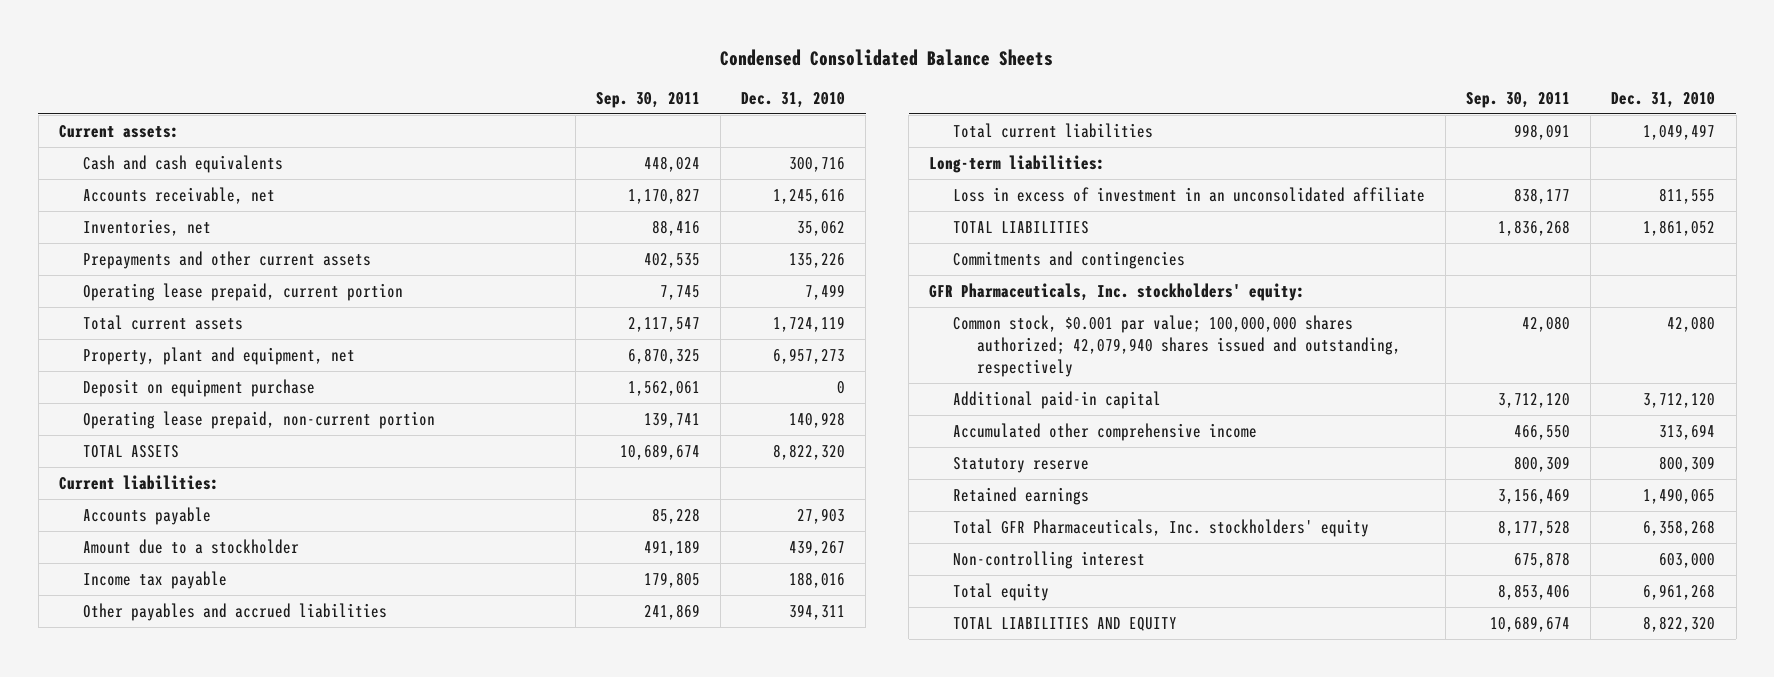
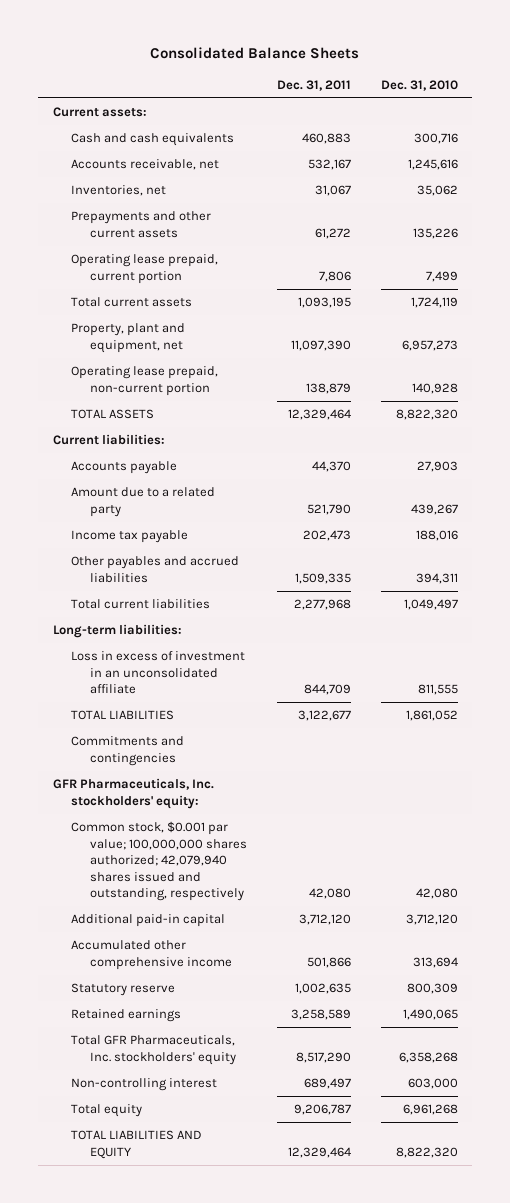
[720,49,1054,67] Condensed Consolidated Balance Sheets -> [150,47,360,60] Consolidated Balance Sheets
[595,92,700,109] Sep. 30, 2011 -> none
none -> [276,79,351,91] Dec. 31, 2011
[82,378,315,397] Deposit on equipment purchase -> none
[82,538,299,554] Amount due to a stockholder -> [71,487,216,517] Amount due to a related party

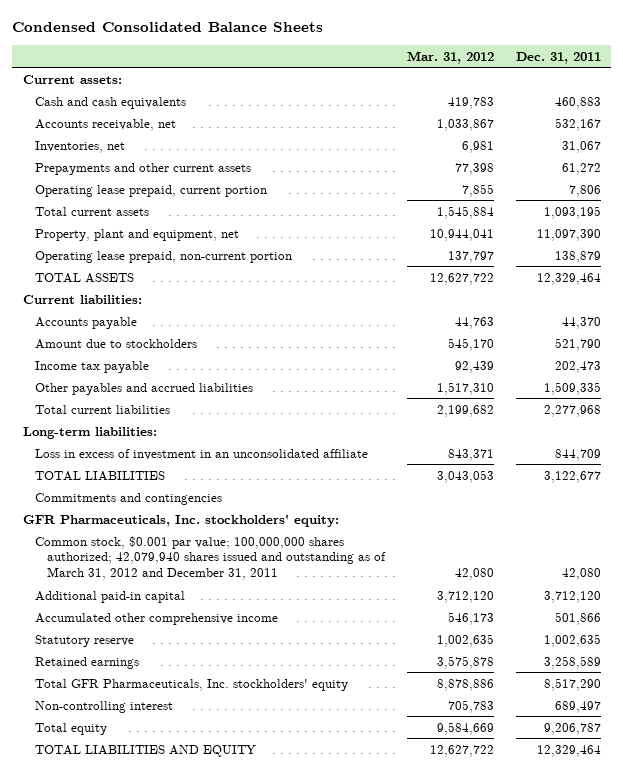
[150,47,360,60] Consolidated Balance Sheets -> [11,22,323,33] Condensed Consolidated Balance Sheets
[380,79,458,91] Dec. 31, 2010 -> none
none -> [406,50,494,64] Mar. 31, 2012
[71,487,216,517] Amount due to a related party -> [34,338,197,349] Amount due to stockholders
[71,821,248,902] Common stock, $0.001 par value; 100,000,000 shares authorized; 42,079,940 shares issued and outstanding, respectively -> [34,535,387,581] Common stock, $0.001 par value; 100,000,000 shares authorized; 42,079,940 shares issued and outstanding as of March 31, 2012 and December 31, 2011

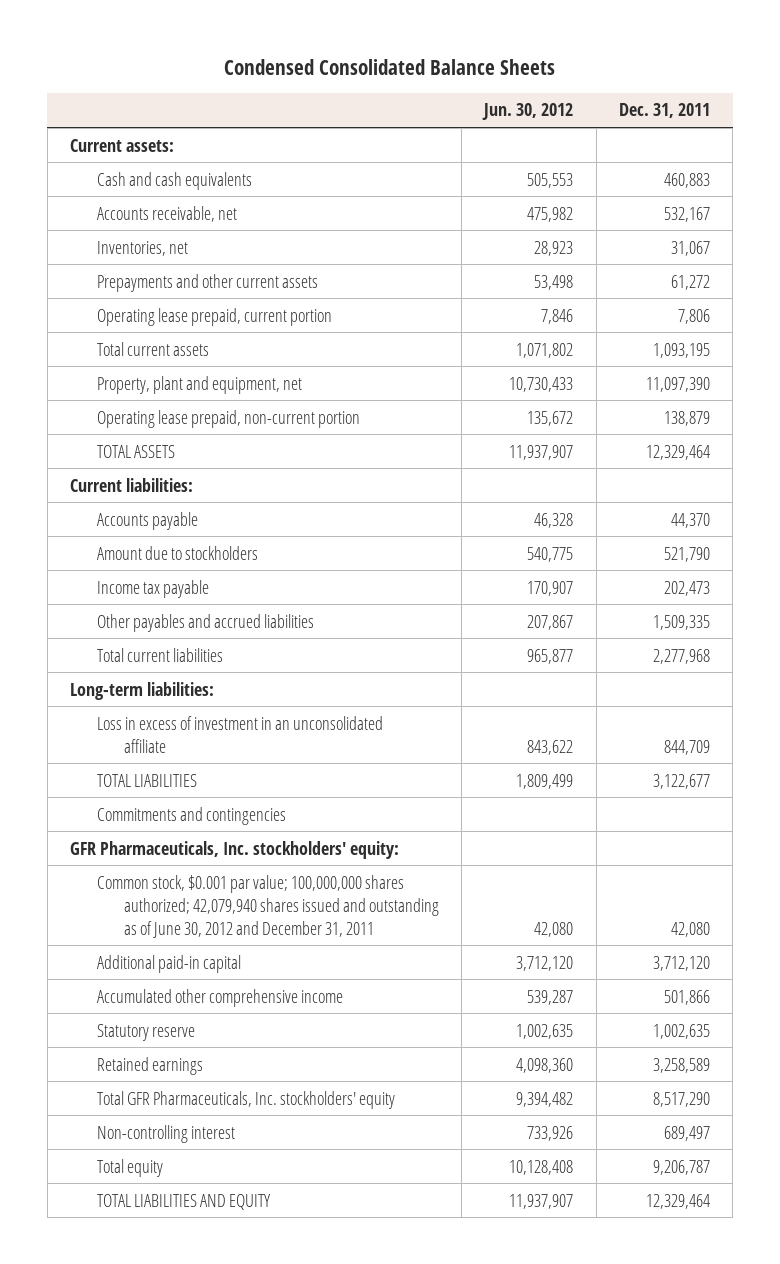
[406,50,494,64] Mar. 31, 2012 -> none
none -> [482,103,574,121] Jun. 30, 2012
[34,535,387,581] Common stock, $0.001 par value; 100,000,000 shares authorized; 42,079,940 shares issued and outstanding as of March 31, 2012 and December 31, 2011 -> [96,874,439,938] Common stock, $0.001 par value; 100,000,000 shares authorized; 42,079,940 shares issued and outstanding as of June 30, 2012 and December 31, 2011

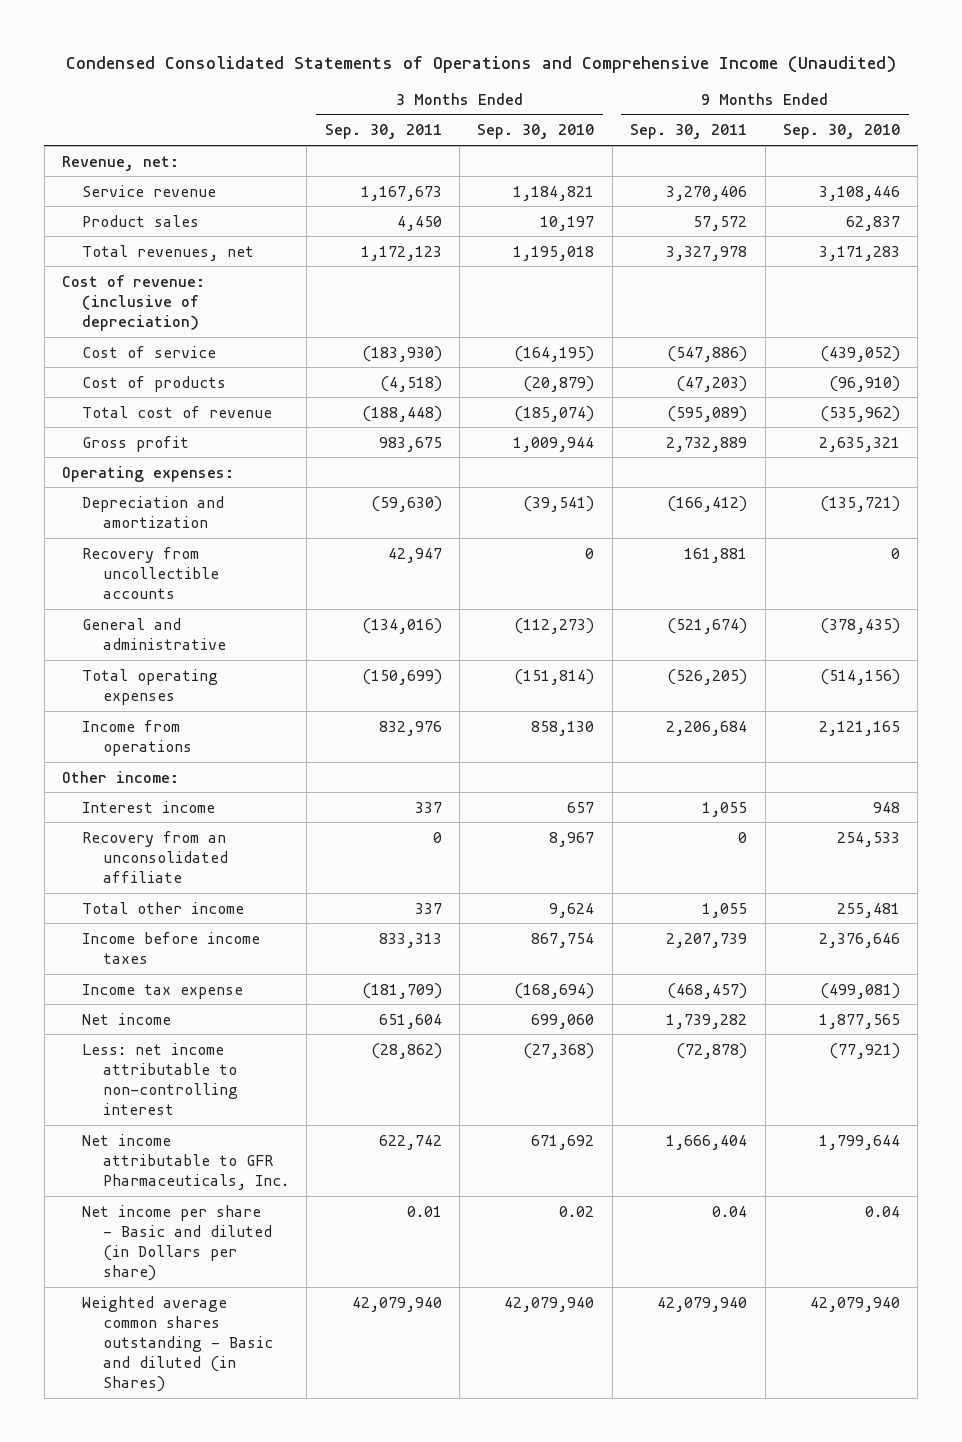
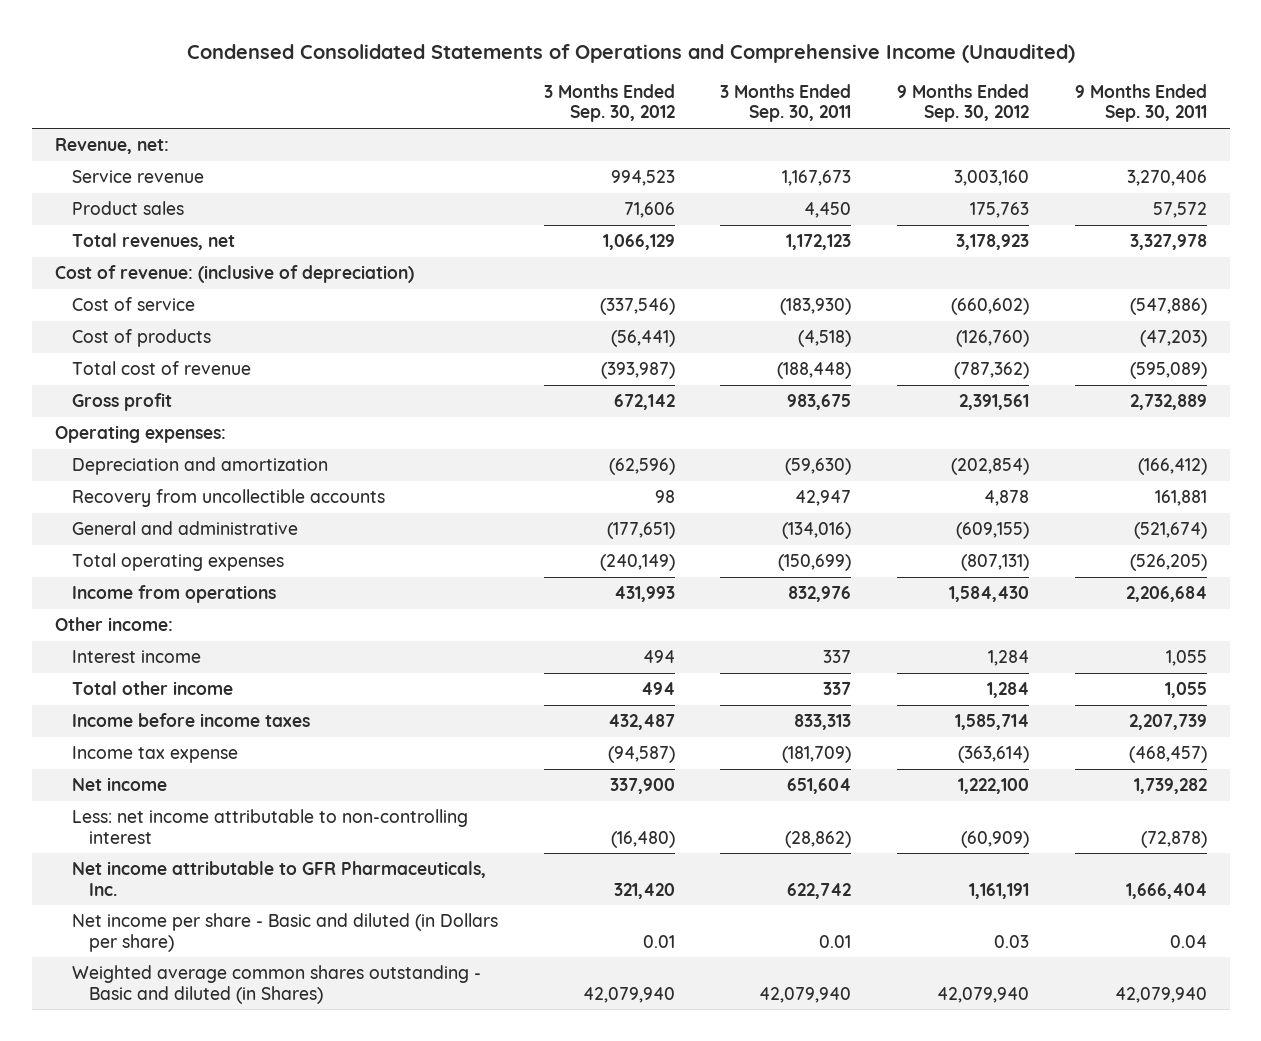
[477,124,595,140] Sep. 30, 2010 -> none
[782,124,900,140] Sep. 30, 2010 -> none
none -> [543,83,675,123] 3 Months Ended Sep. 30, 2012
none -> [896,83,1029,123] 9 Months Ended Sep. 30, 2012
[82,830,228,883] Recovery from an unconsolidated affiliate -> none

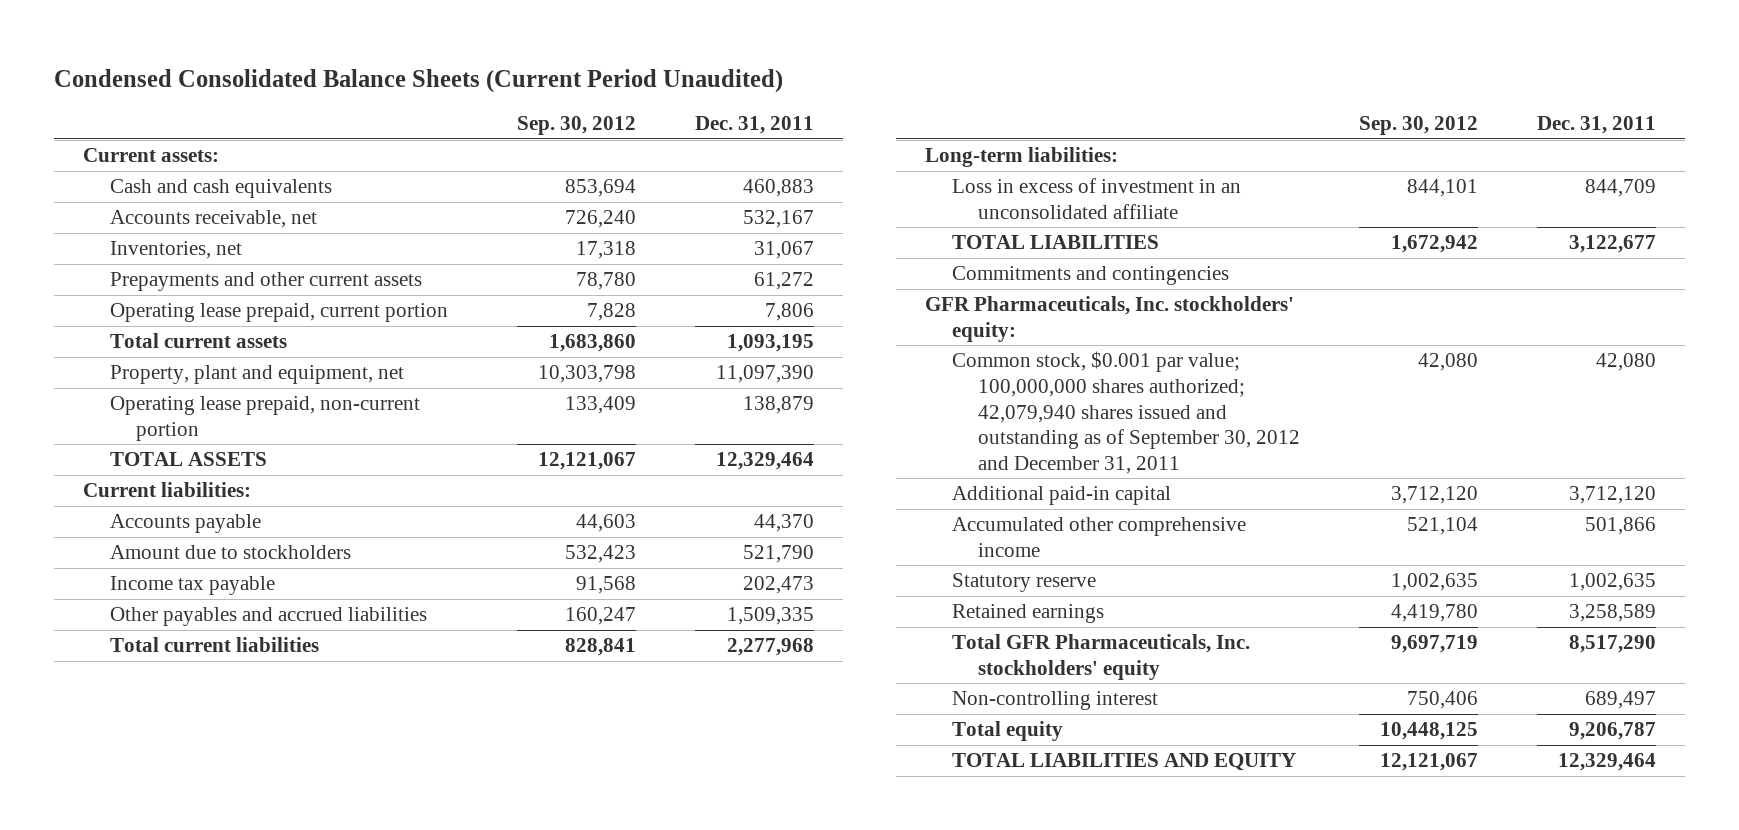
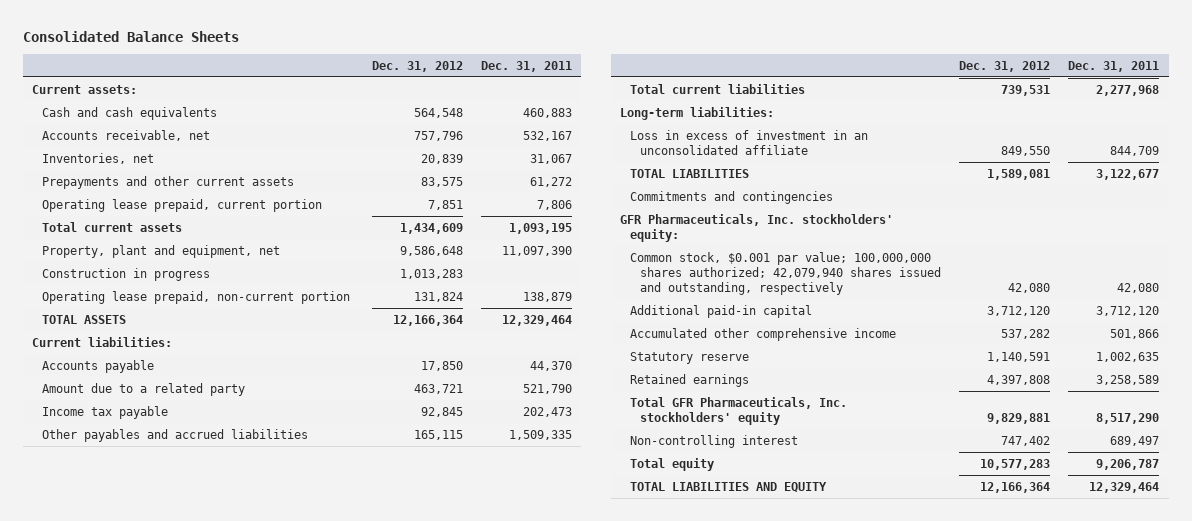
[53,68,783,93] Condensed Consolidated Balance Sheets (Current Period Unaudited) -> [23,30,240,42] Consolidated Balance Sheets
[516,116,636,136] Sep. 30, 2012 -> none
none -> [371,60,463,72] Dec. 31, 2012
none -> [42,267,211,281] Construction in progress
[109,545,351,560] Amount due to stockholders -> [42,382,246,396] Amount due to a related party
[951,351,1301,474] Common stock, $0.001 par value; 100,000,000 shares authorized; 42,079,940 shares issued and outstanding as of September 30, 2012 and December 31, 2011 -> [630,251,942,295] Common stock, $0.001 par value; 100,000,000 shares authorized; 42,079,940 shares issued and outstanding, respectively

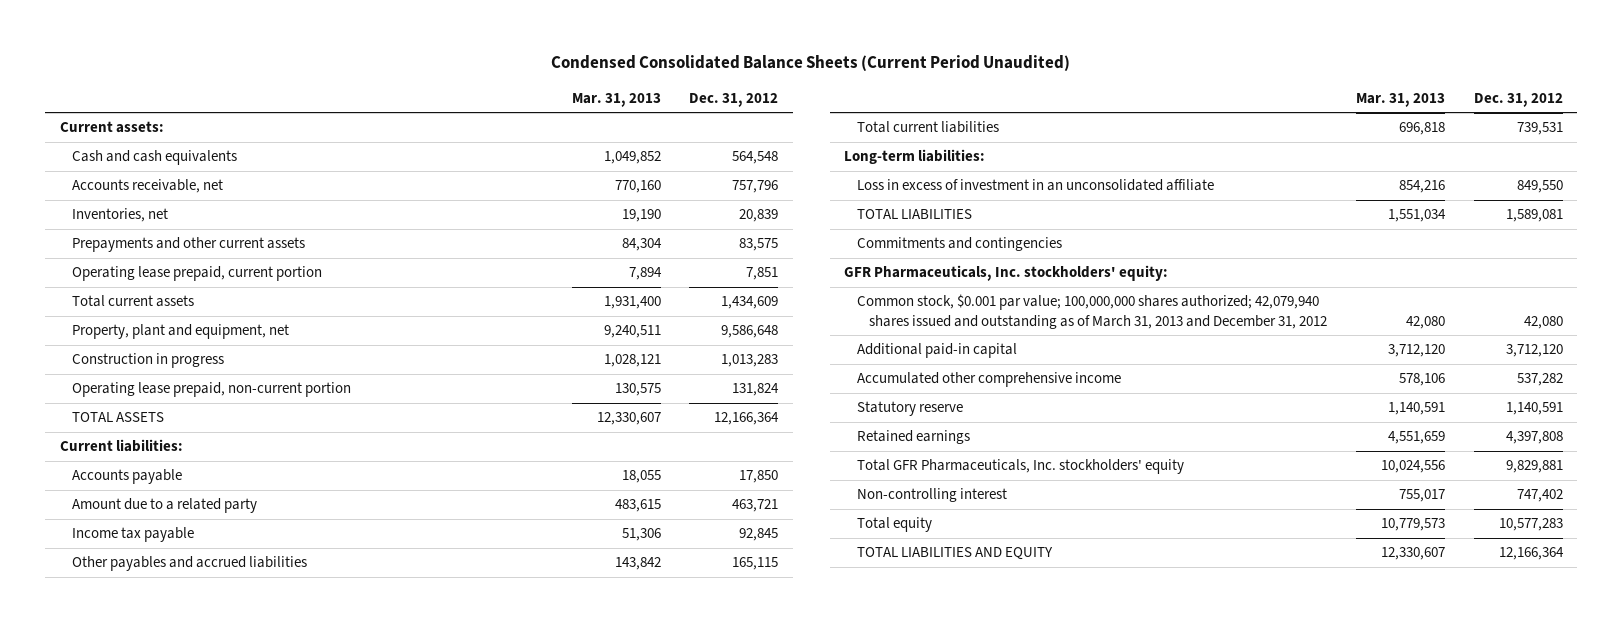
[23,30,240,42] Consolidated Balance Sheets -> [551,55,1071,72] Condensed Consolidated Balance Sheets (Current Period Unaudited)
[480,60,572,72] Dec. 31, 2011 -> none
none -> [571,92,661,107] Mar. 31, 2013
[630,251,942,295] Common stock, $0.001 par value; 100,000,000 shares authorized; 42,079,940 shares issued and outstanding, respectively -> [856,294,1328,329] Common stock, $0.001 par value; 100,000,000 shares authorized; 42,079,940 shares issued and outstanding as of March 31, 2013 and December 31, 2012

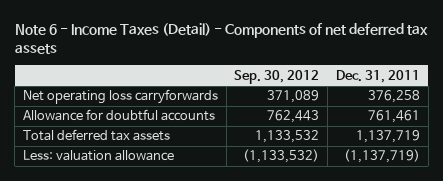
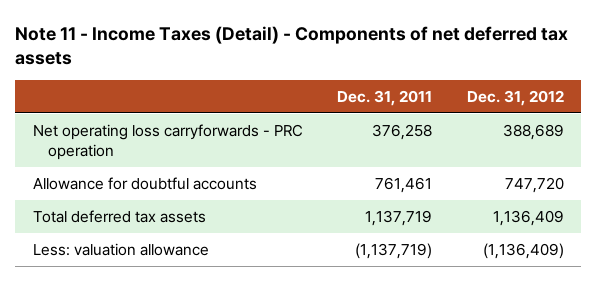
[14,22,428,54] Note 6 - Income Taxes (Detail) - Components of net deferred tax assets -> [15,25,569,66] Note 11 - Income Taxes (Detail) - Components of net deferred tax assets
[234,69,320,84] Sep. 30, 2012 -> none
none -> [466,90,564,107] Dec. 31, 2012
[22,89,218,105] Net operating loss carryforwards -> [32,124,303,161] Net operating loss carryforwards - PRC operation

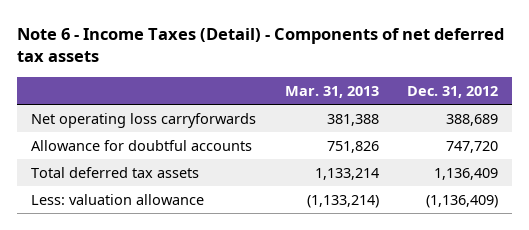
[15,25,569,66] Note 11 - Income Taxes (Detail) - Components of net deferred tax assets -> [17,27,505,63] Note 6 - Income Taxes (Detail) - Components of net deferred tax assets
[337,90,433,107] Dec. 31, 2011 -> none
none -> [284,85,379,98] Mar. 31, 2013
[32,124,303,161] Net operating loss carryforwards - PRC operation -> [31,112,257,128] Net operating loss carryforwards

